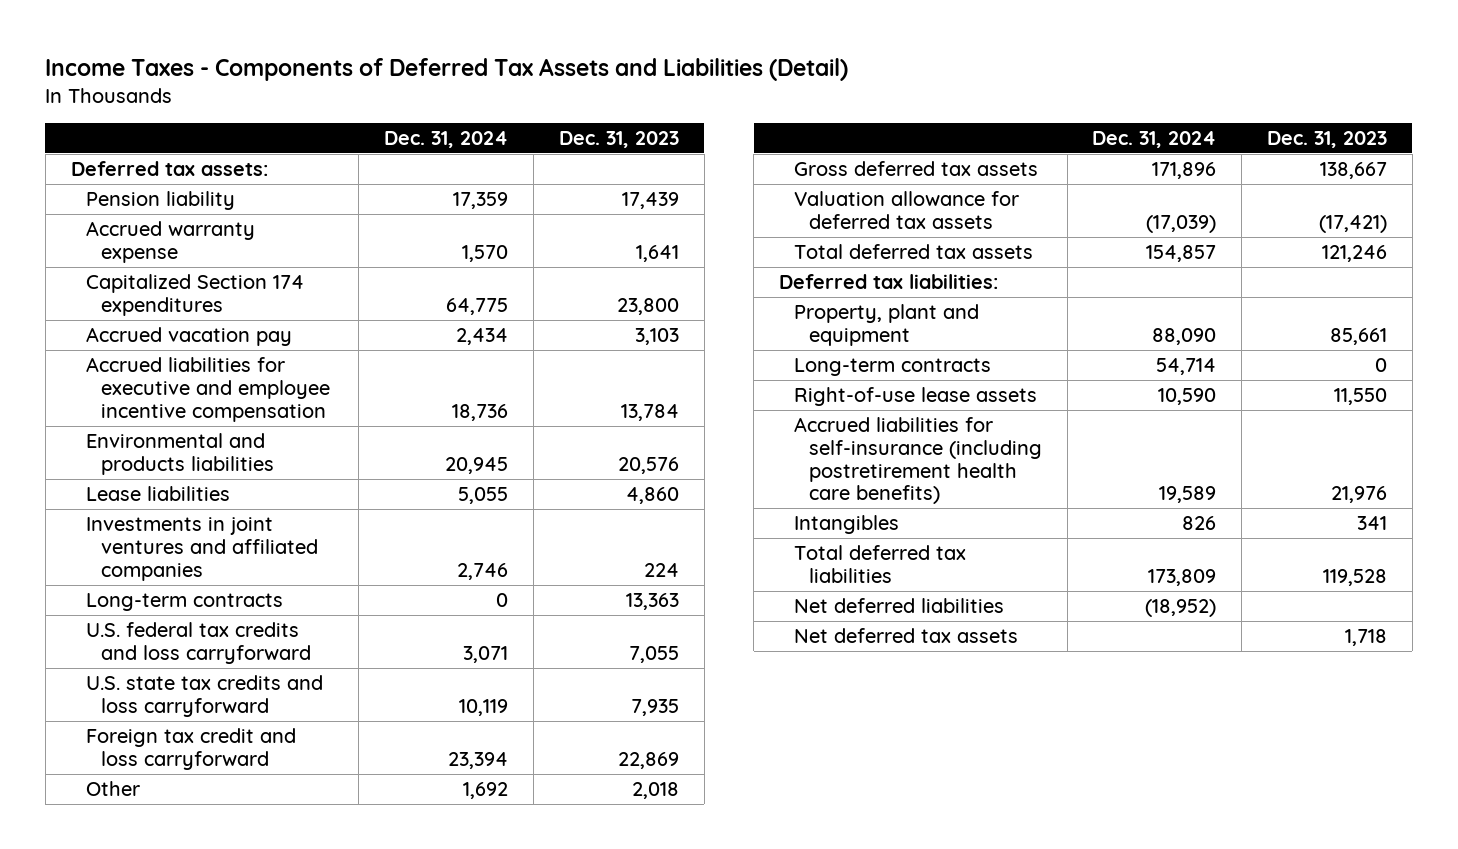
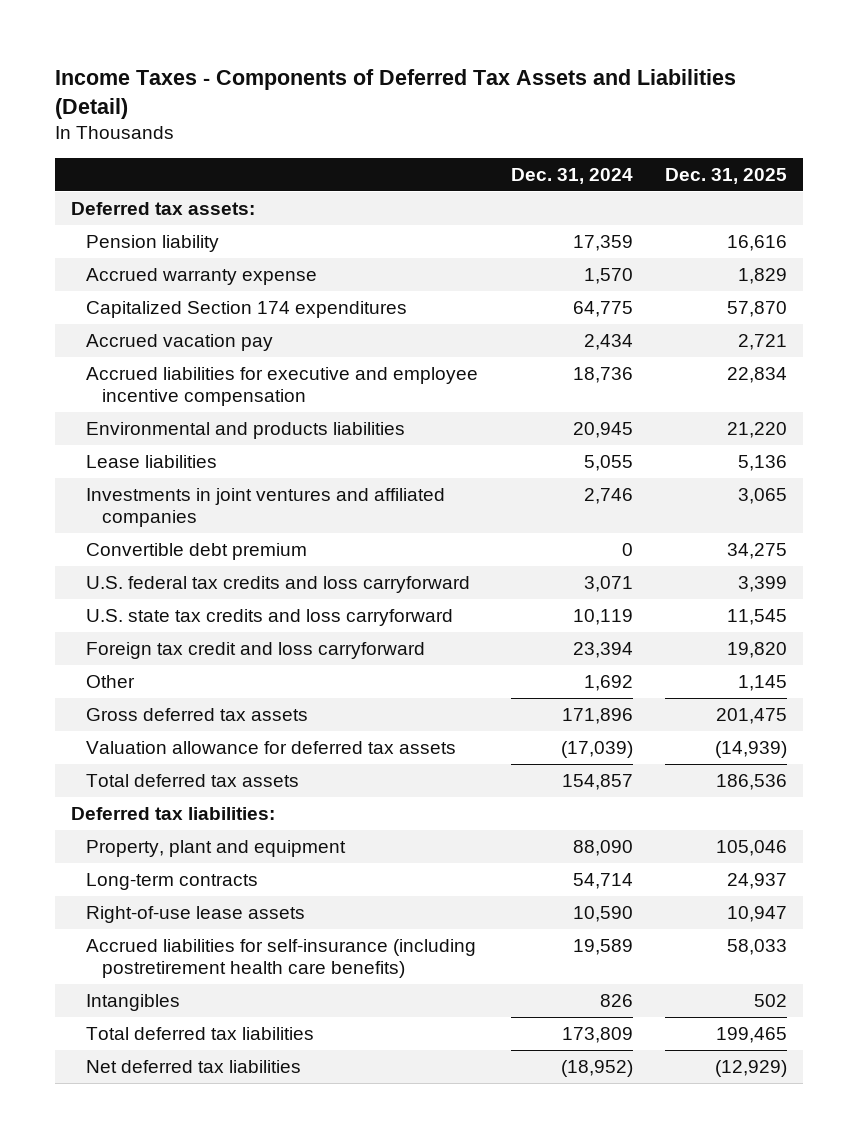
[558,130,679,148] Dec. 31, 2023 -> none
none -> [665,168,788,185] Dec. 31, 2025
[85,593,283,612] Long-term contracts -> none
none -> [86,542,308,560] Convertible debt premium
[793,628,1018,644] Net deferred tax assets -> none
[793,598,1004,614] Net deferred liabilities -> [86,1059,302,1073] Net deferred tax liabilities

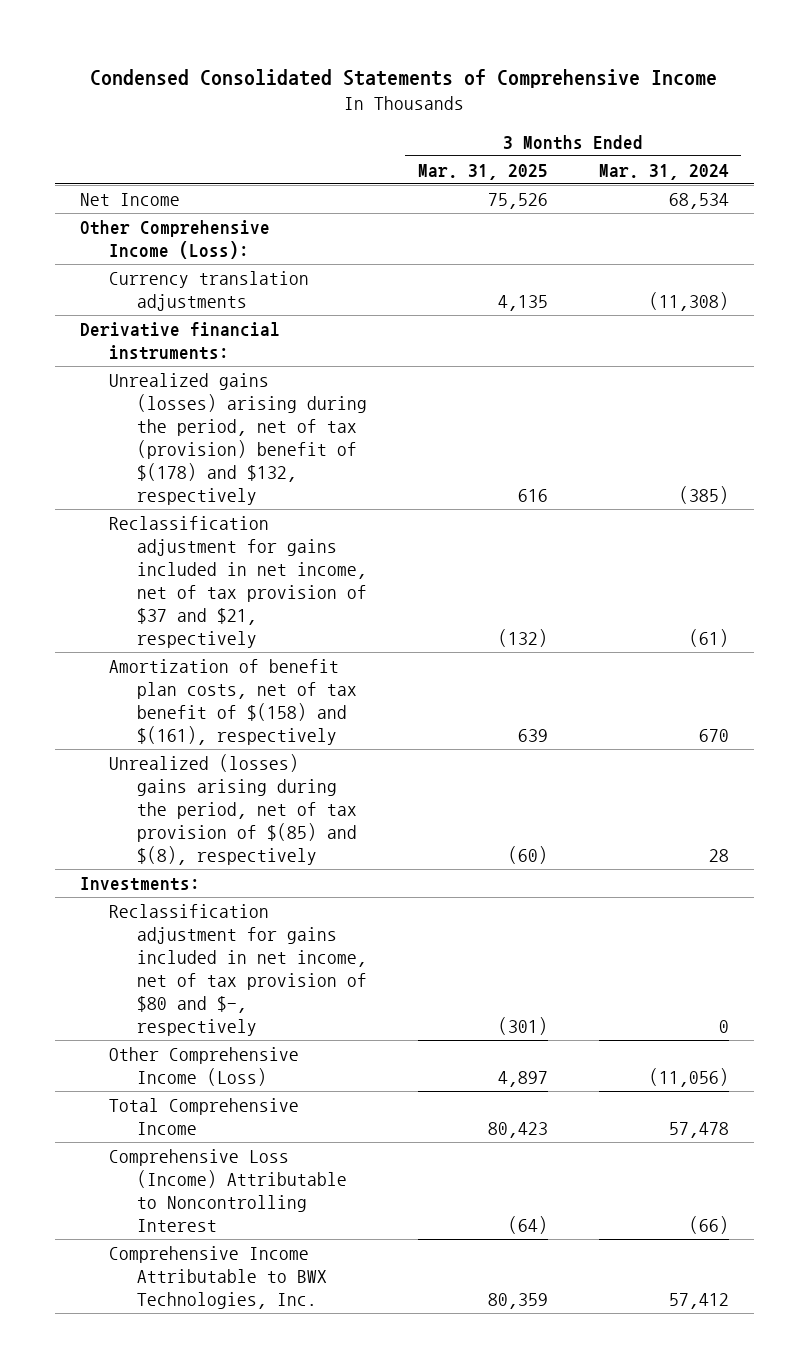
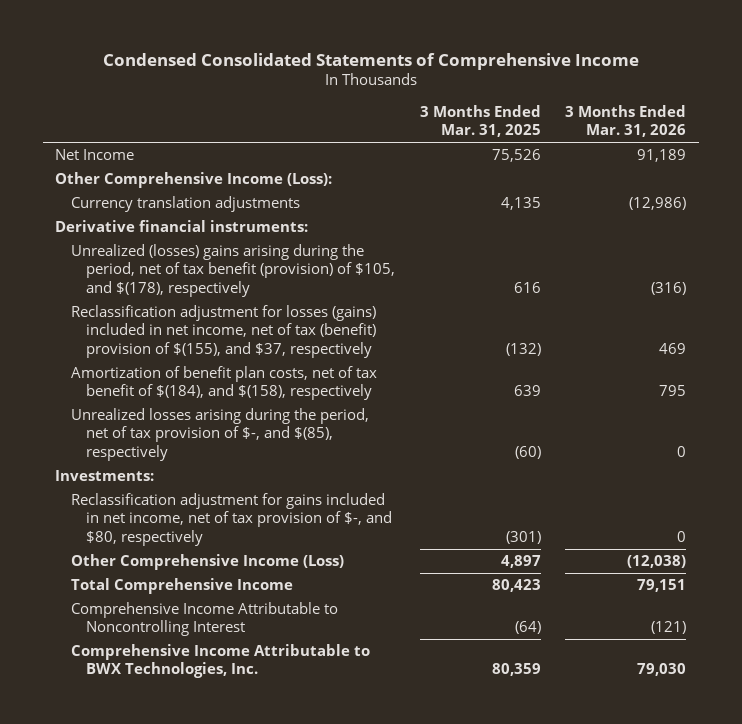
[598,163,729,180] Mar. 31, 2024 -> none
none -> [565,104,687,138] 3 Months Ended Mar. 31, 2026
[108,372,368,506] Unrealized gains (losses) arising during the period, net of tax (provision) benefit of $(178) and $132, respectively -> [70,243,395,297] Unrealized (losses) gains arising during the period, net of tax benefit (provision) of $105, and $(178), respectively
[108,515,368,649] Reclassification adjustment for gains included in net income, net of tax provision of $37 and $21, respectively -> [70,304,376,358] Reclassification adjustment for losses (gains) included in net income, net of tax (benefit) provision of $(155), and $37, respectively
[108,658,358,746] Amortization of benefit plan costs, net of tax benefit of $(158) and $(161), respectively -> [70,365,377,401] Amortization of benefit plan costs, net of tax benefit of $(184), and $(158), respectively
[108,753,358,866] Unrealized (losses) gains arising during the period, net of tax provision of $(85) and $(8), respectively -> [70,407,369,461] Unrealized losses arising during the period, net of tax provision of $-, and $(85), respectively
[108,903,368,1037] Reclassification adjustment for gains included in net income, net of tax provision of $80 and $-, respectively -> [70,492,392,546] Reclassification adjustment for gains included in net income, net of tax provision of $-, and $80, respectively
[108,1148,348,1233] Comprehensive Loss (Income) Attributable to Noncontrolling Interest -> [70,601,338,637] Comprehensive Income Attributable to Noncontrolling Interest

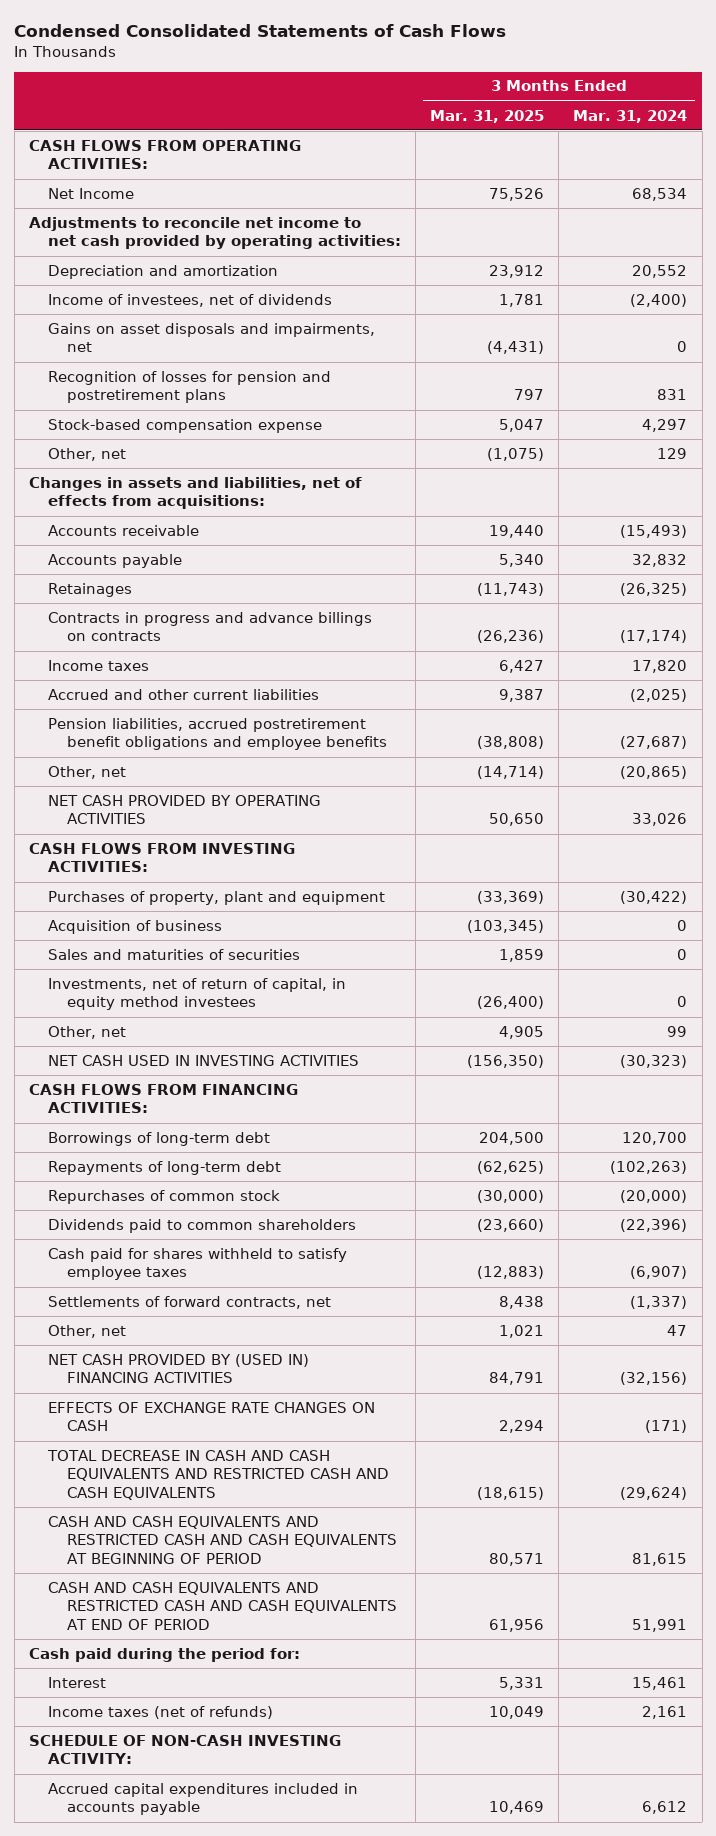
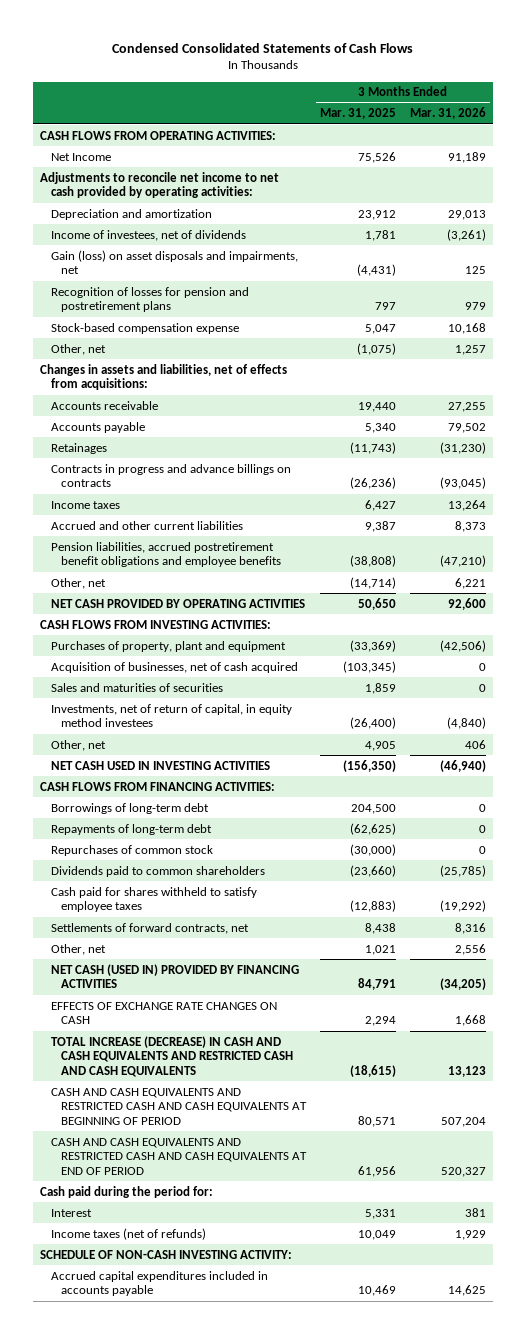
[573,109,688,123] Mar. 31, 2024 -> none
none -> [410,107,487,120] Mar. 31, 2026
[48,322,376,353] Gains on asset disposals and impairments, net -> [50,249,298,275] Gain (loss) on asset disposals and impairments, net
[48,919,223,934] Acquisition of business -> [50,661,298,673] Acquisition of businesses, net of cash acquired
[48,1353,310,1384] NET CASH PROVIDED BY (USED IN) FINANCING ACTIVITIES -> [50,963,299,989] NET CASH (USED IN) PROVIDED BY FINANCING ACTIVITIES
[47,1449,390,1500] TOTAL DECREASE IN CASH AND CASH EQUIVALENTS AND RESTRICTED CASH AND CASH EQUIVALENTS -> [50,1035,293,1077] TOTAL INCREASE (DECREASE) IN CASH AND CASH EQUIVALENTS AND RESTRICTED CASH AND CASH EQUIVALENTS

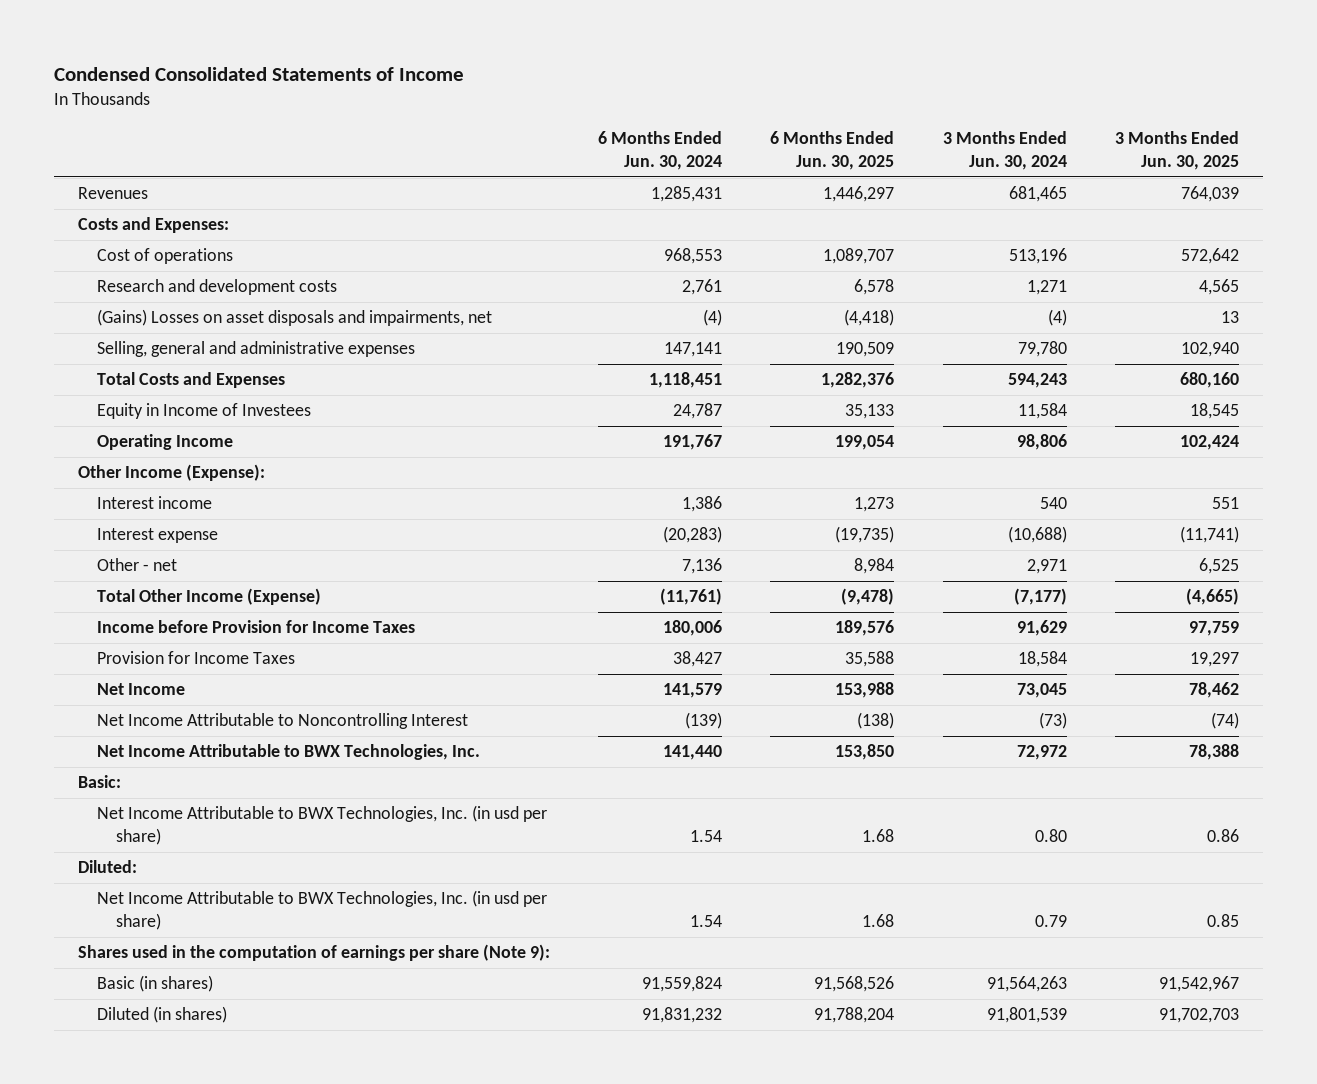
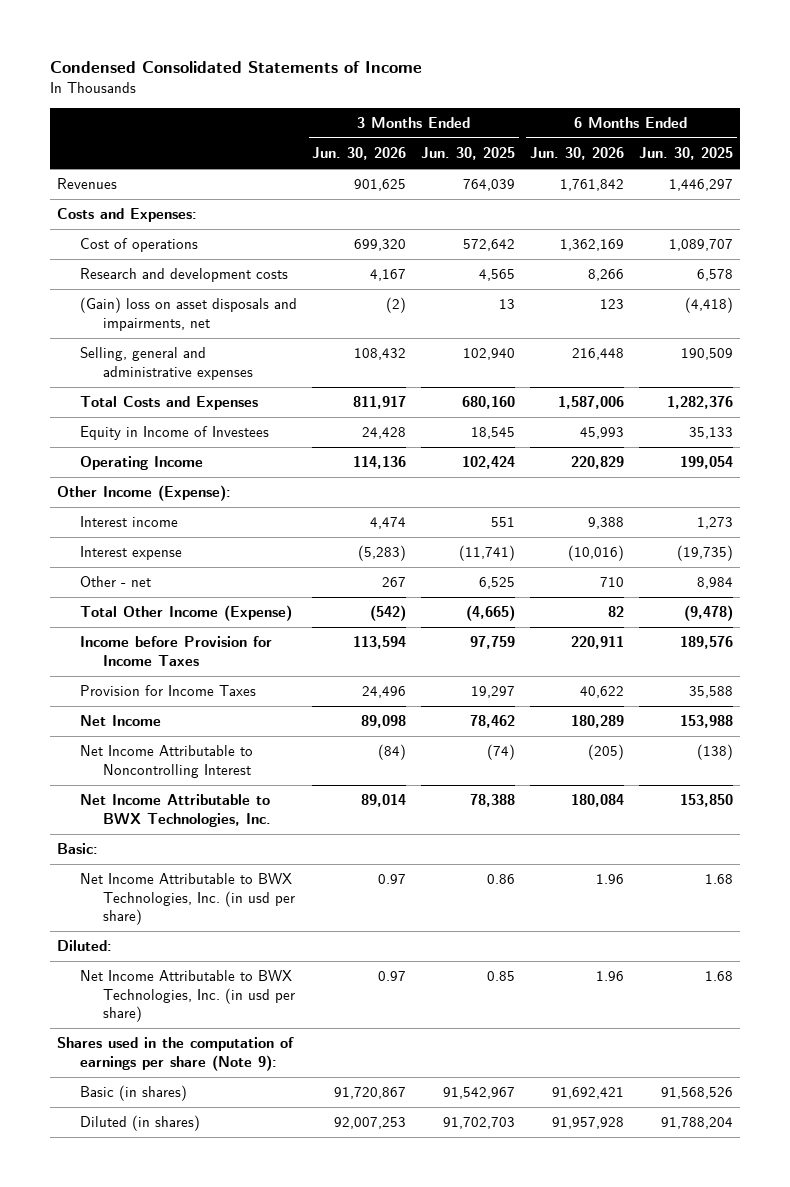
[598,131,723,170] 6 Months Ended Jun. 30, 2024 -> none
[942,131,1067,170] 3 Months Ended Jun. 30, 2024 -> none
none -> [312,147,407,161] Jun. 30, 2026
none -> [530,147,625,161] Jun. 30, 2026
[96,309,492,327] (Gains) Losses on asset disposals and impairments, net -> [80,297,298,331] (Gain) loss on asset disposals and impairments, net

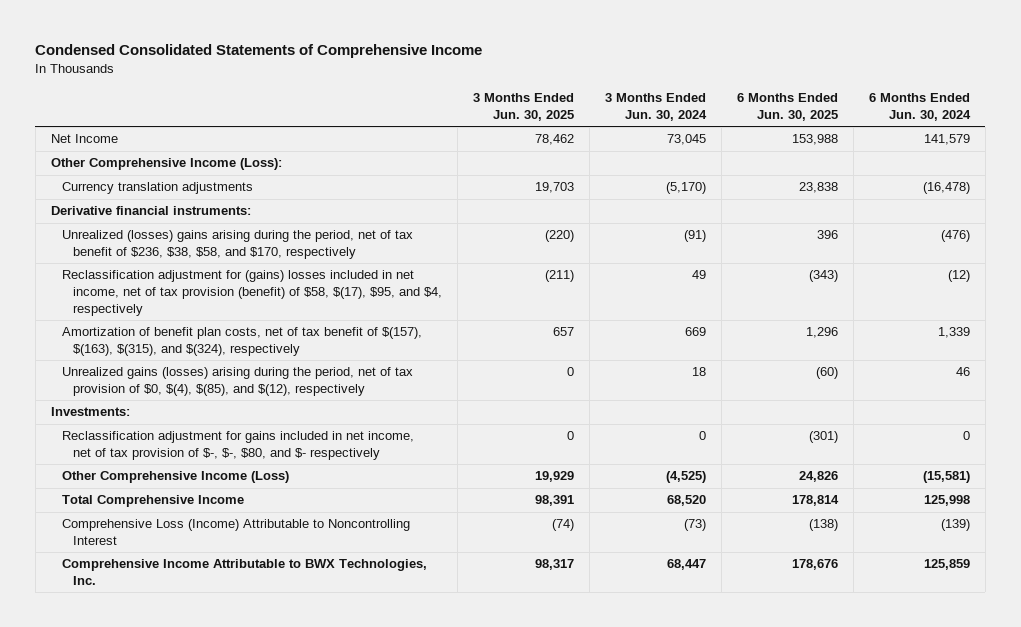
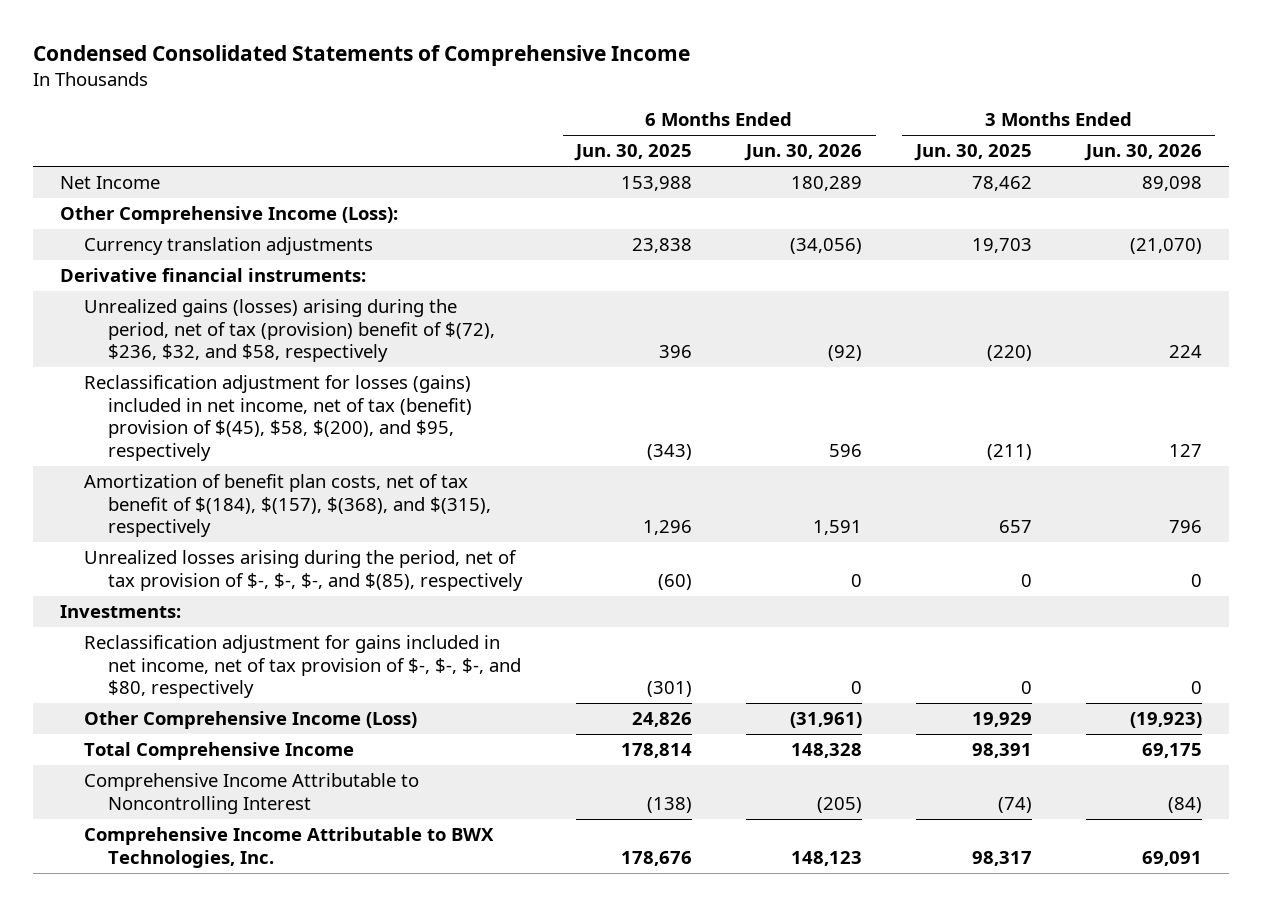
[604,93,707,121] 3 Months Ended Jun. 30, 2024 -> none
[868,93,971,121] 6 Months Ended Jun. 30, 2024 -> none
none -> [744,144,863,162] Jun. 30, 2026
none -> [1083,144,1202,162] Jun. 30, 2026
[61,230,413,259] Unrealized (losses) gains arising during the period, net of tax benefit of $236, $38, $58, and $170, respectively -> [84,299,496,363] Unrealized gains (losses) arising during the period, net of tax (provision) benefit of $(72), $236, $32, and $58, respectively
[61,270,443,316] Reclassification adjustment for (gains) losses included in net income, net of tax provision (benefit) of $58, $(17), $95, and $4, respectively -> [84,375,473,462] Reclassification adjustment for losses (gains) included in net income, net of tax (benefit) provision of $(45), $58, $(200), and $95, respectively
[61,327,422,356] Amortization of benefit plan costs, net of tax benefit of $(157), $(163), $(315), and $(324), respectively -> [84,474,492,538] Amortization of benefit plan costs, net of tax benefit of $(184), $(157), $(368), and $(315), respectively
[61,367,413,396] Unrealized gains (losses) arising during the period, net of tax provision of $0, $(4), $(85), and $(12), respectively -> [84,550,524,591] Unrealized losses arising during the period, net of tax provision of $-, $-, $-, and $(85), respectively
[61,431,414,460] Reclassification adjustment for gains included in net income, net of tax provision of $-, $-, $80, and $- respectively -> [84,635,522,699] Reclassification adjustment for gains included in net income, net of tax provision of $-, $-, $-, and $80, respectively
[61,519,410,545] Comprehensive Loss (Income) Attributable to Noncontrolling Interest -> [84,773,420,814] Comprehensive Income Attributable to Noncontrolling Interest

